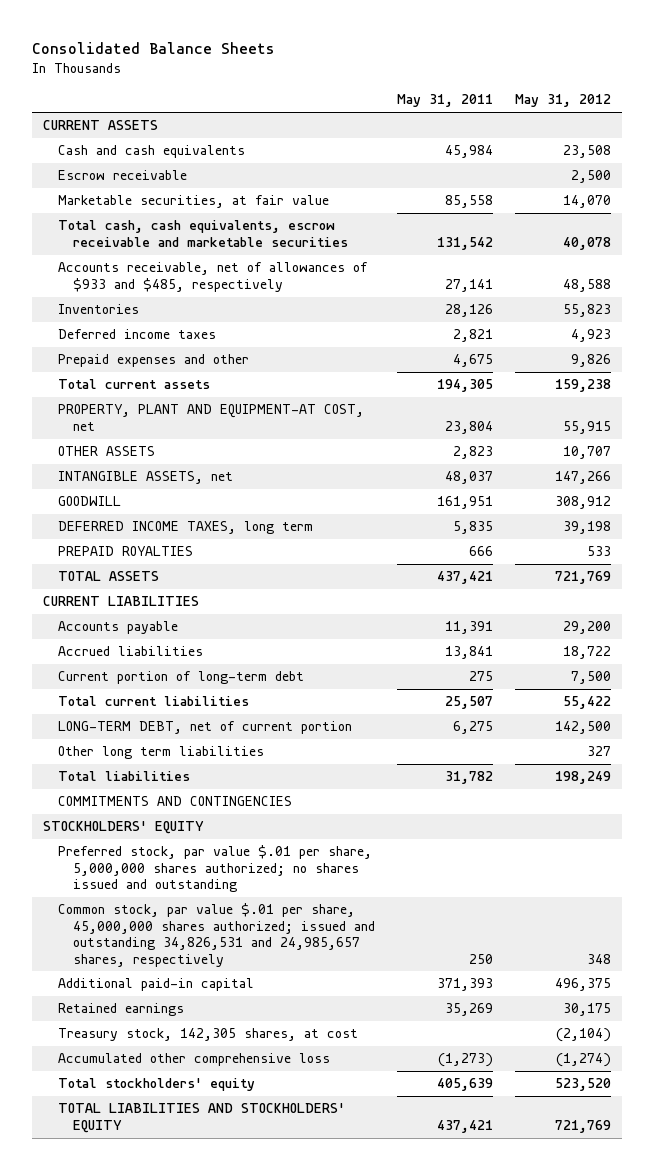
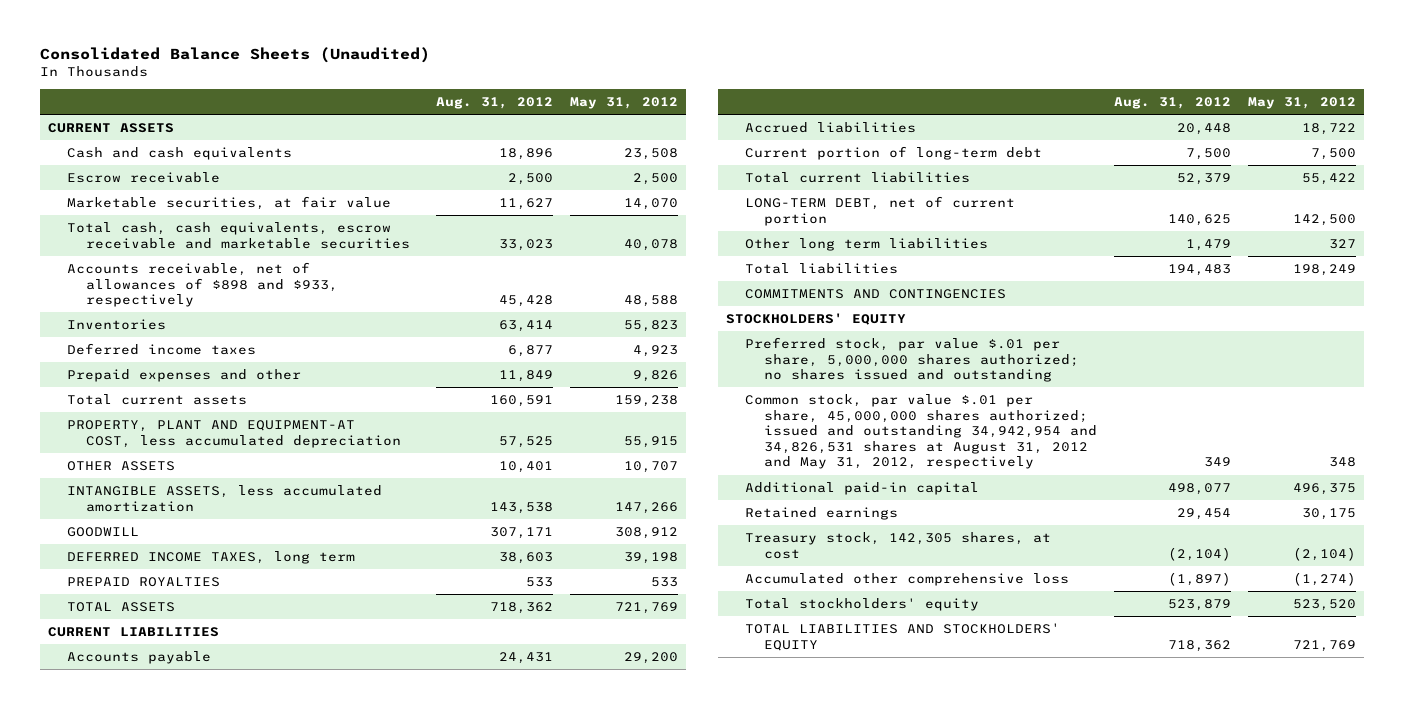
[31,41,275,54] Consolidated Balance Sheets -> [39,47,430,64] Consolidated Balance Sheets (Unaudited)
[396,94,493,108] May 31, 2011 -> none
none -> [435,96,553,109] Aug. 31, 2012
[57,262,368,292] Accounts receivable, net of allowances of $933 and $485, respectively -> [67,262,339,308] Accounts receivable, net of allowances of $898 and $933, respectively
[57,404,364,431] PROPERTY, PLANT AND EQUIPMENT-AT COST, net -> [67,420,402,448] PROPERTY, PLANT AND EQUIPMENT-AT COST, less accumulated depreciation
[57,471,233,485] INTANGIBLE ASSETS, net -> [67,485,383,512] INTANGIBLE ASSETS, less accumulated amortization
[57,903,375,967] Common stock, par value $.01 per share, 45,000,000 shares authorized; issued and outstanding 34,826,531 and 24,985,657 shares, respectively -> [745,394,1097,470] Common stock, par value $.01 per share, 45,000,000 shares authorized; issued and outstanding 34,942,954 and 34,826,531 shares at August 31, 2012 and May 31, 2012, respectively

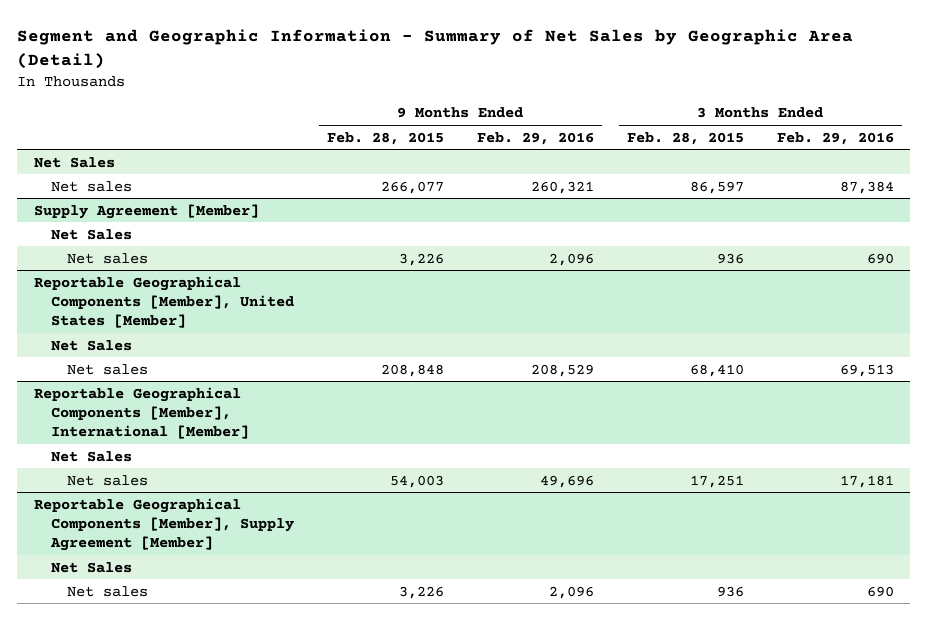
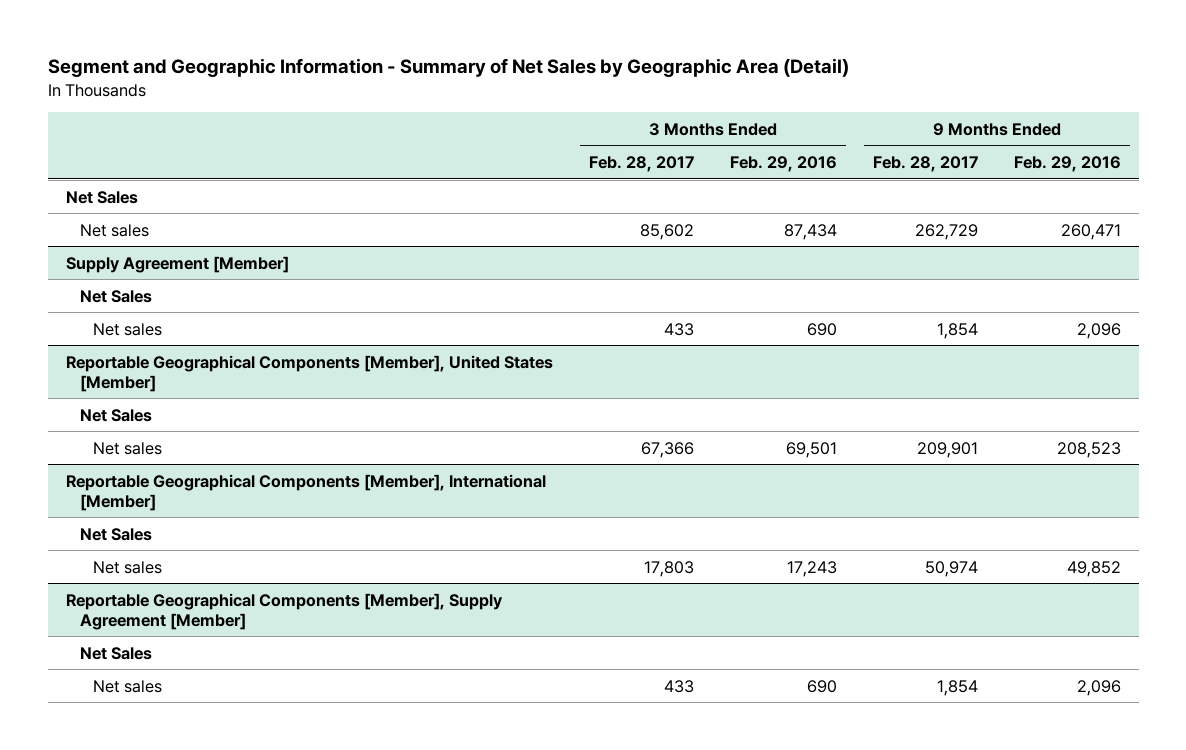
[326,131,444,145] Feb. 28, 2015 -> none
[626,131,744,145] Feb. 28, 2015 -> none
none -> [588,156,694,173] Feb. 28, 2017
none -> [872,156,978,173] Feb. 28, 2017
[530,180,594,194] 260,321 -> [1060,223,1121,240] 260,471
[839,180,894,194] 87,384 -> [783,223,837,240] 87,434
[530,363,594,377] 208,529 -> [1056,441,1121,458] 208,523
[839,363,894,377] 69,513 -> [785,441,837,458] 69,501
[539,474,594,488] 49,696 -> [1066,560,1121,577] 49,852
[839,474,894,488] 17,181 -> [786,560,837,577] 17,243

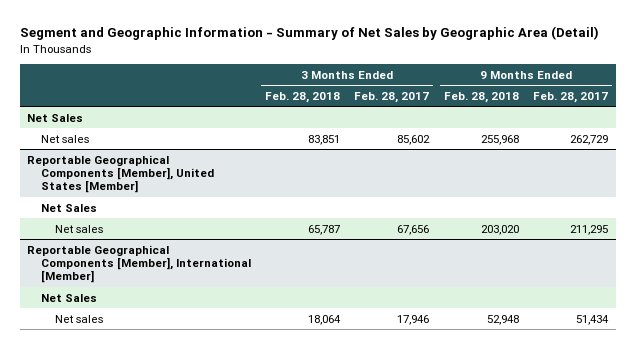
[729,156,837,173] Feb. 29, 2016 -> none
[1013,156,1121,173] Feb. 29, 2016 -> none
none -> [265,91,341,103] Feb. 28, 2018
none -> [443,91,519,103] Feb. 28, 2018
[65,255,289,273] Supply Agreement [Member] -> none
[79,289,152,303] Net Sales -> none
[93,322,163,336] Net sales -> none
[640,441,694,458] 67,366 -> [397,224,430,235] 67,656
[916,441,978,458] 209,901 -> [570,224,609,235] 211,295
[65,592,503,630] Reportable Geographical Components [Member], Supply Agreement [Member] -> none
[79,646,152,660] Net Sales -> none
[93,679,163,693] Net sales -> none
[643,560,694,577] 17,803 -> [397,314,430,325] 17,946
[924,560,978,577] 50,974 -> [576,314,610,325] 51,434

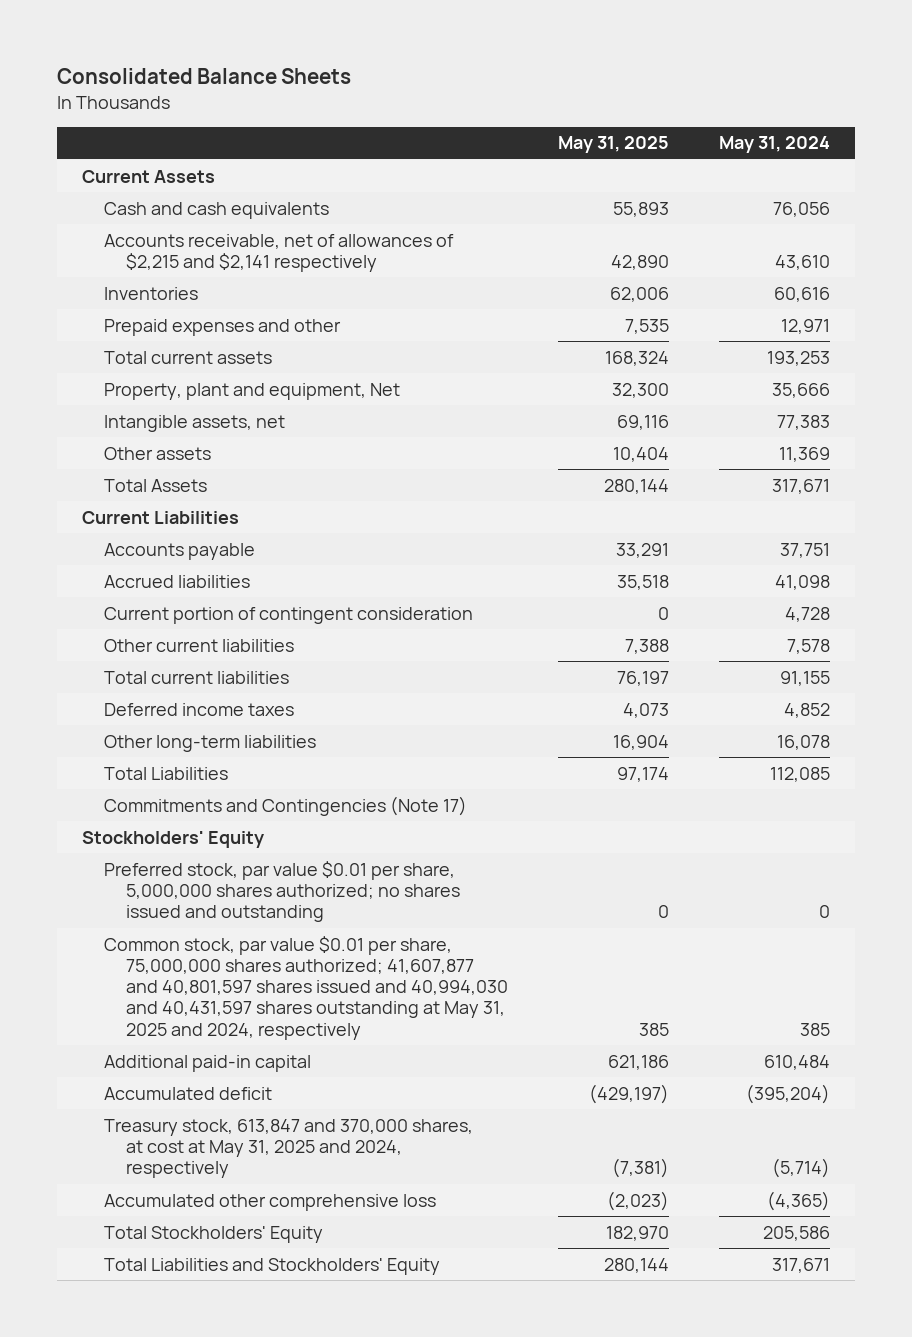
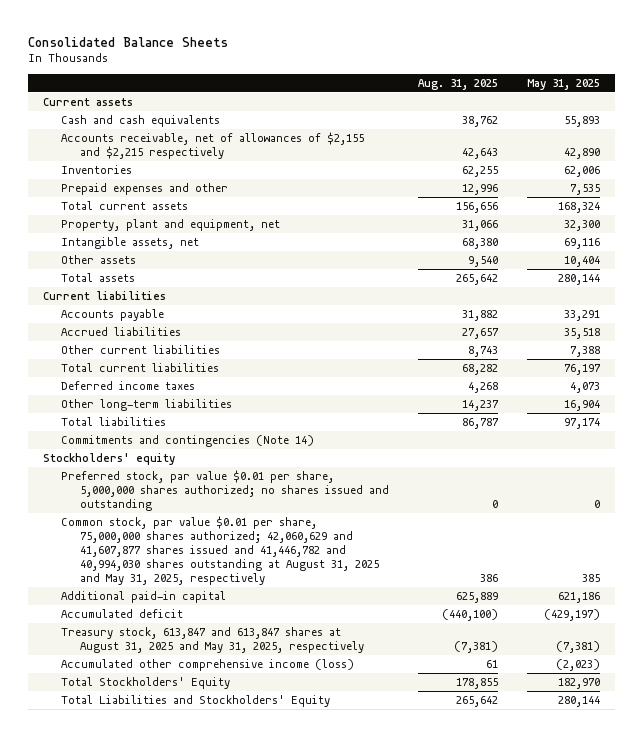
[719,136,831,154] May 31, 2024 -> none
none -> [418,78,499,90] Aug. 31, 2025
[81,169,215,183] Current Assets -> [42,97,133,106] Current assets
[103,233,454,272] Accounts receivable, net of allowances of $2,215 and $2,141 respectively -> [61,131,365,159] Accounts receivable, net of allowances of $2,155 and $2,215 respectively
[103,382,400,400] Property, plant and equipment, Net -> [61,218,281,231] Property, plant and equipment, net
[103,478,207,492] Total Assets -> [61,272,136,282] Total assets
[81,510,239,524] Current Liabilities -> [42,290,166,300] Current liabilities
[103,606,473,624] Current portion of contingent consideration -> none
[103,766,228,780] Total Liabilities -> [61,416,167,426] Total liabilities
[103,795,467,816] Commitments and Contingencies (Note 17) -> [61,434,315,447] Commitments and contingencies (Note 14)
[81,830,264,848] Stockholders' Equity -> [42,452,175,465] Stockholders' equity
[103,935,508,1040] Common stock, par value $0.01 per share, 75,000,000 shares authorized; 41,607,877 and 40,801,597 shares issued and 40,994,030 and 40,431,597 shares outstanding at May 31, 2025 and 2024, respectively -> [61,515,379,586] Common stock, par value $0.01 per share, 75,000,000 shares authorized; 42,060,629 and 41,607,877 shares issued and 41,446,782 and 40,994,030 shares outstanding at August 31, 2025 and May 31, 2025, respectively
[103,1118,473,1179] Treasury stock, 613,847 and 370,000 shares, at cost at May 31, 2025 and 2024, respectively -> [61,626,364,653] Treasury stock, 613,847 and 613,847 shares at August 31, 2025 and May 31, 2025, respectively
[103,1193,436,1211] Accumulated other comprehensive loss -> [61,658,355,671] Accumulated other comprehensive income (loss)

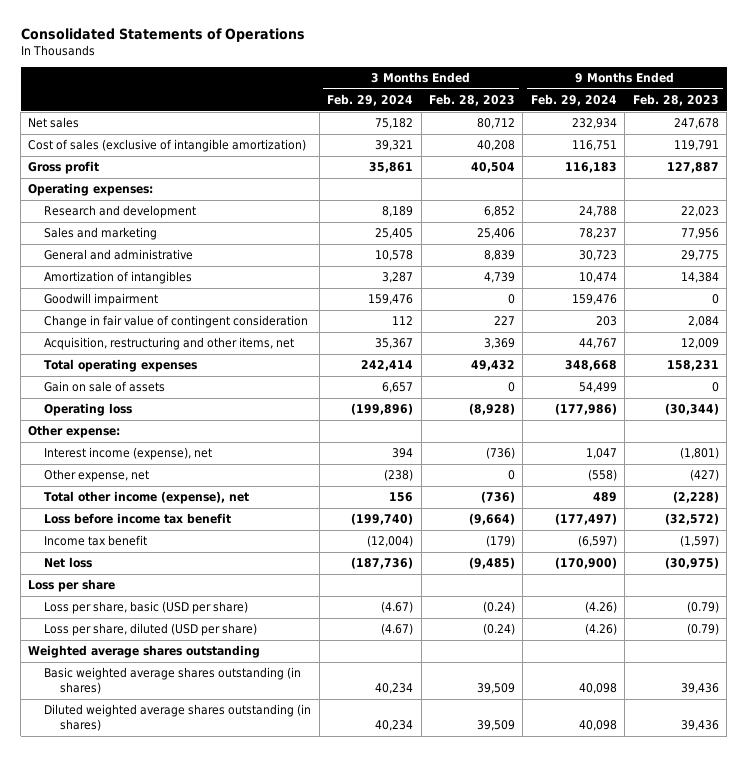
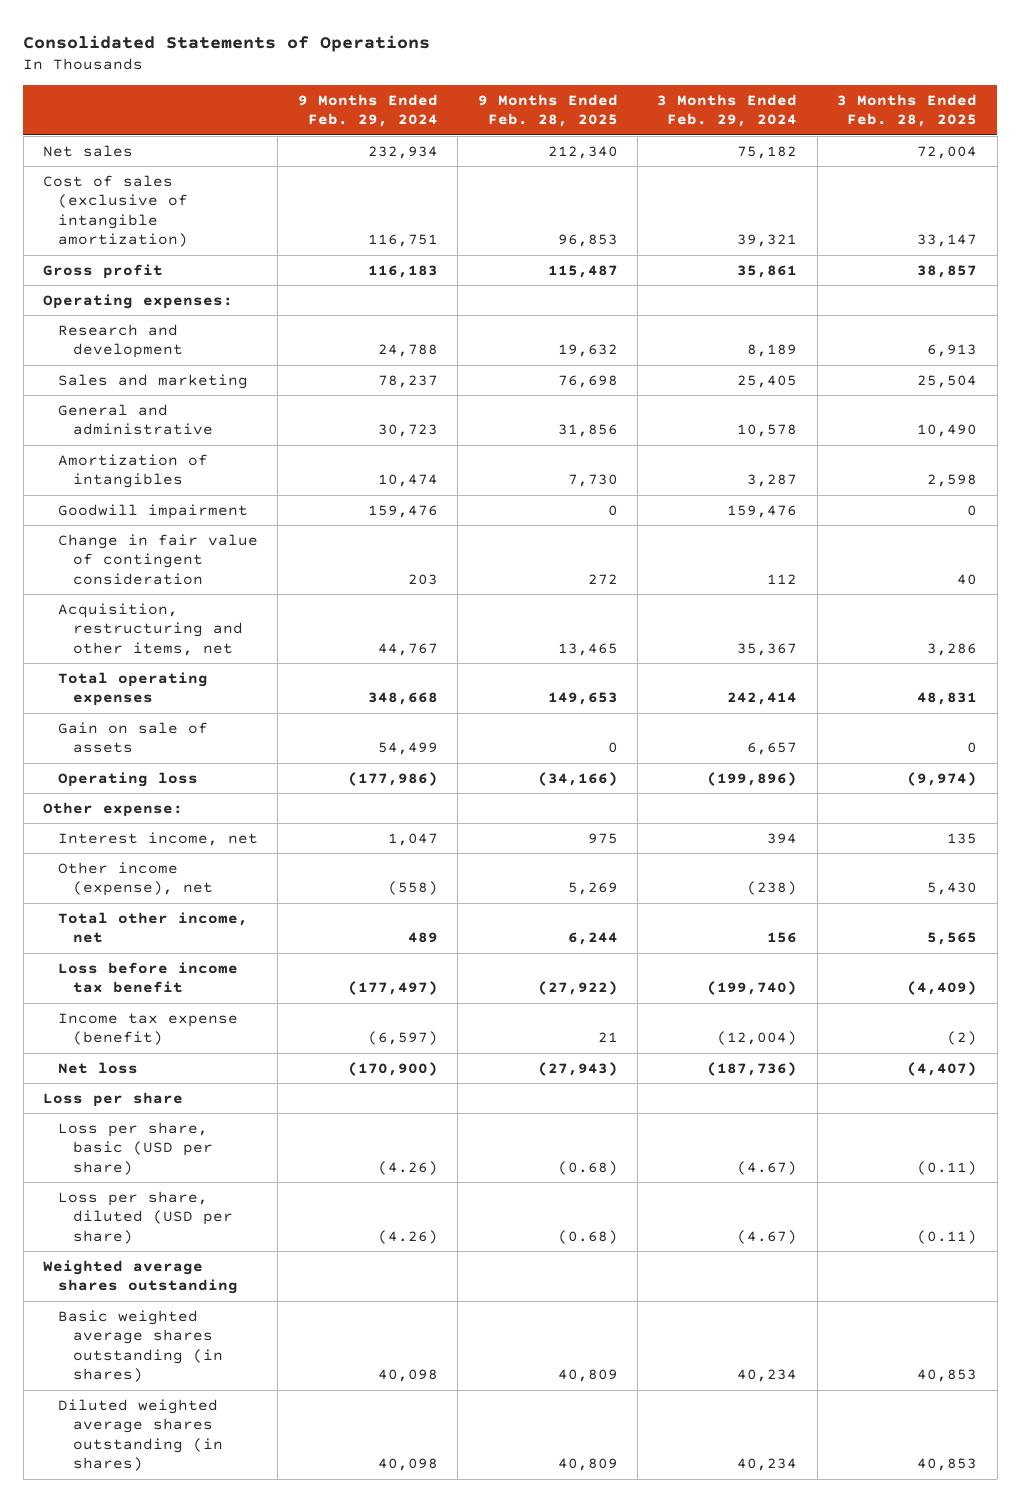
[429,93,516,106] Feb. 28, 2023 -> none
[632,93,719,106] Feb. 28, 2023 -> none
none -> [477,93,618,128] 9 Months Ended Feb. 28, 2025
none -> [837,93,978,128] 3 Months Ended Feb. 28, 2025
[44,447,213,461] Interest income (expense), net -> [58,831,259,846] Interest income, net
[44,469,150,483] Other expense, net -> [58,861,213,897] Other income (expense), net
[44,491,250,505] Total other income (expense), net -> [58,911,249,944] Total other income, net
[44,535,148,547] Income tax benefit -> [58,1012,239,1046] Income tax expense (benefit)

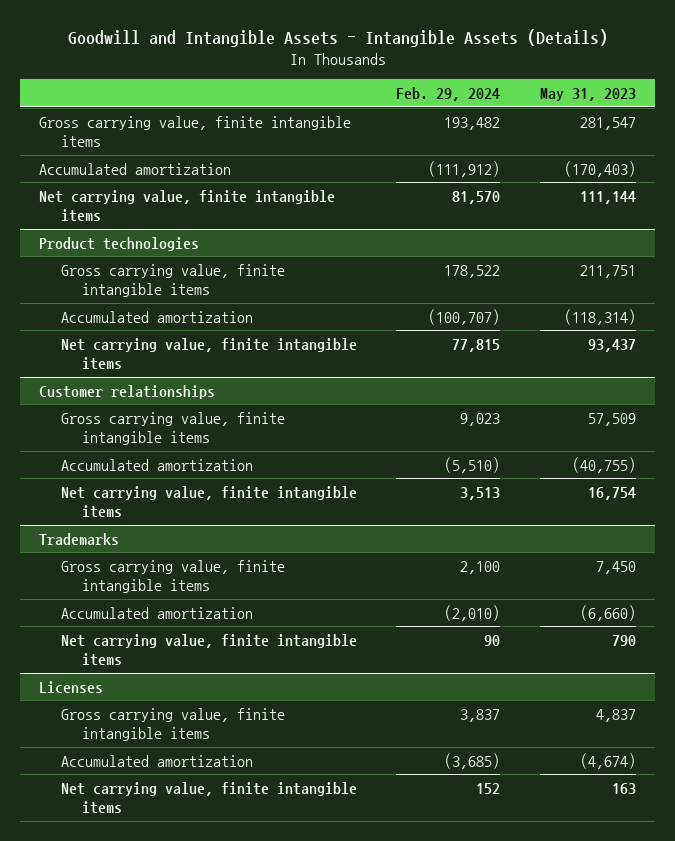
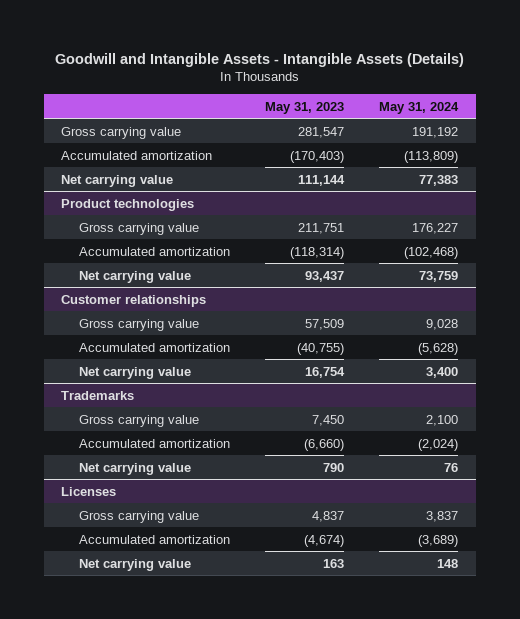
[396,86,501,101] Feb. 29, 2024 -> none
none -> [379,101,460,114] May 31, 2024
[39,115,352,148] Gross carrying value, finite intangible items -> [61,126,182,139] Gross carrying value
[39,189,336,223] Net carrying value, finite intangible items -> [61,174,174,187] Net carrying value
[60,263,285,298] Gross carrying value, finite intangible items -> [79,222,200,235] Gross carrying value
[60,337,357,371] Net carrying value, finite intangible items -> [79,270,192,283] Net carrying value
[60,411,285,446] Gross carrying value, finite intangible items -> [79,318,200,331] Gross carrying value
[60,485,357,519] Net carrying value, finite intangible items -> [79,366,192,379] Net carrying value
[60,559,285,594] Gross carrying value, finite intangible items -> [79,414,200,427] Gross carrying value
[60,633,357,667] Net carrying value, finite intangible items -> [79,462,192,475] Net carrying value
[60,707,285,742] Gross carrying value, finite intangible items -> [79,510,200,523] Gross carrying value
[60,781,357,815] Net carrying value, finite intangible items -> [79,558,192,571] Net carrying value

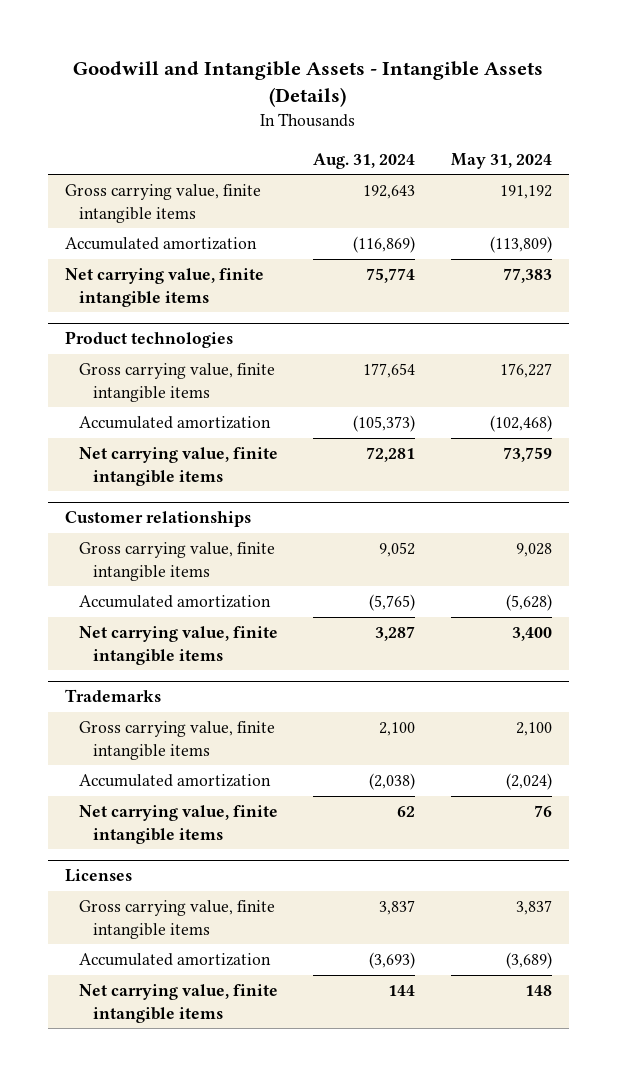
[265,101,345,114] May 31, 2023 -> none
none -> [313,152,416,169] Aug. 31, 2024
[61,126,182,139] Gross carrying value -> [65,184,262,223] Gross carrying value, finite intangible items
[61,174,174,187] Net carrying value -> [65,268,265,307] Net carrying value, finite intangible items
[79,222,200,235] Gross carrying value -> [79,363,276,402] Gross carrying value, finite intangible items
[79,270,192,283] Net carrying value -> [79,447,279,486] Net carrying value, finite intangible items
[79,318,200,331] Gross carrying value -> [79,542,276,581] Gross carrying value, finite intangible items
[79,366,192,379] Net carrying value -> [79,626,279,665] Net carrying value, finite intangible items
[79,414,200,427] Gross carrying value -> [79,721,276,760] Gross carrying value, finite intangible items
[79,462,192,475] Net carrying value -> [79,805,279,844] Net carrying value, finite intangible items
[79,510,200,523] Gross carrying value -> [79,900,276,939] Gross carrying value, finite intangible items
[79,558,192,571] Net carrying value -> [79,984,279,1023] Net carrying value, finite intangible items

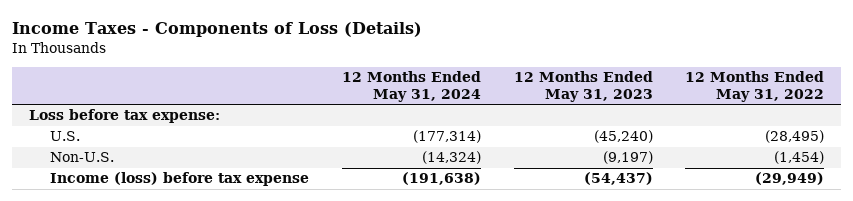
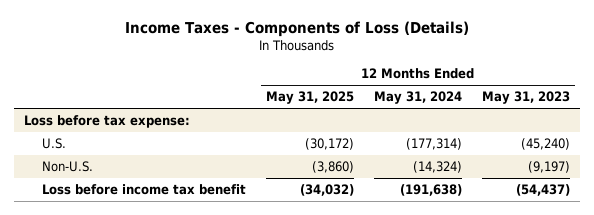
[685,71,825,102] 12 Months Ended May 31, 2022 -> none
none -> [265,91,354,105] May 31, 2025
[50,172,310,187] Income (loss) before tax expense -> [41,184,246,196] Loss before income tax benefit

